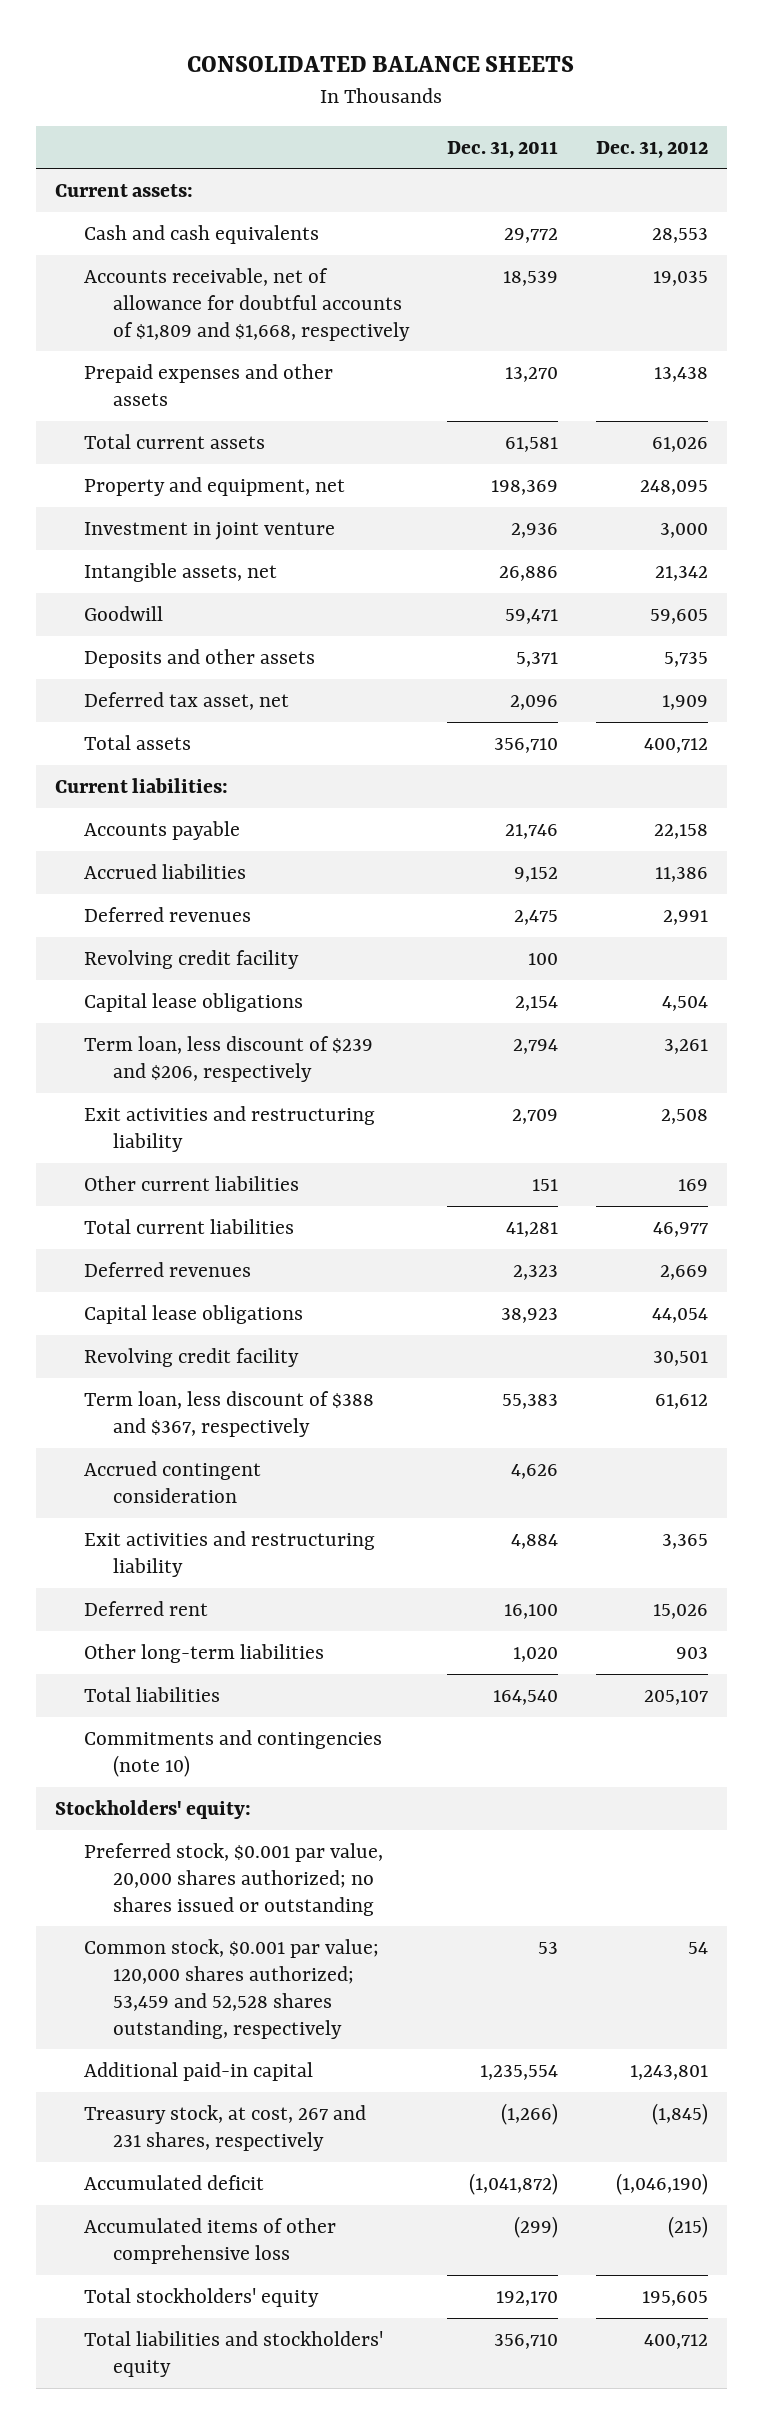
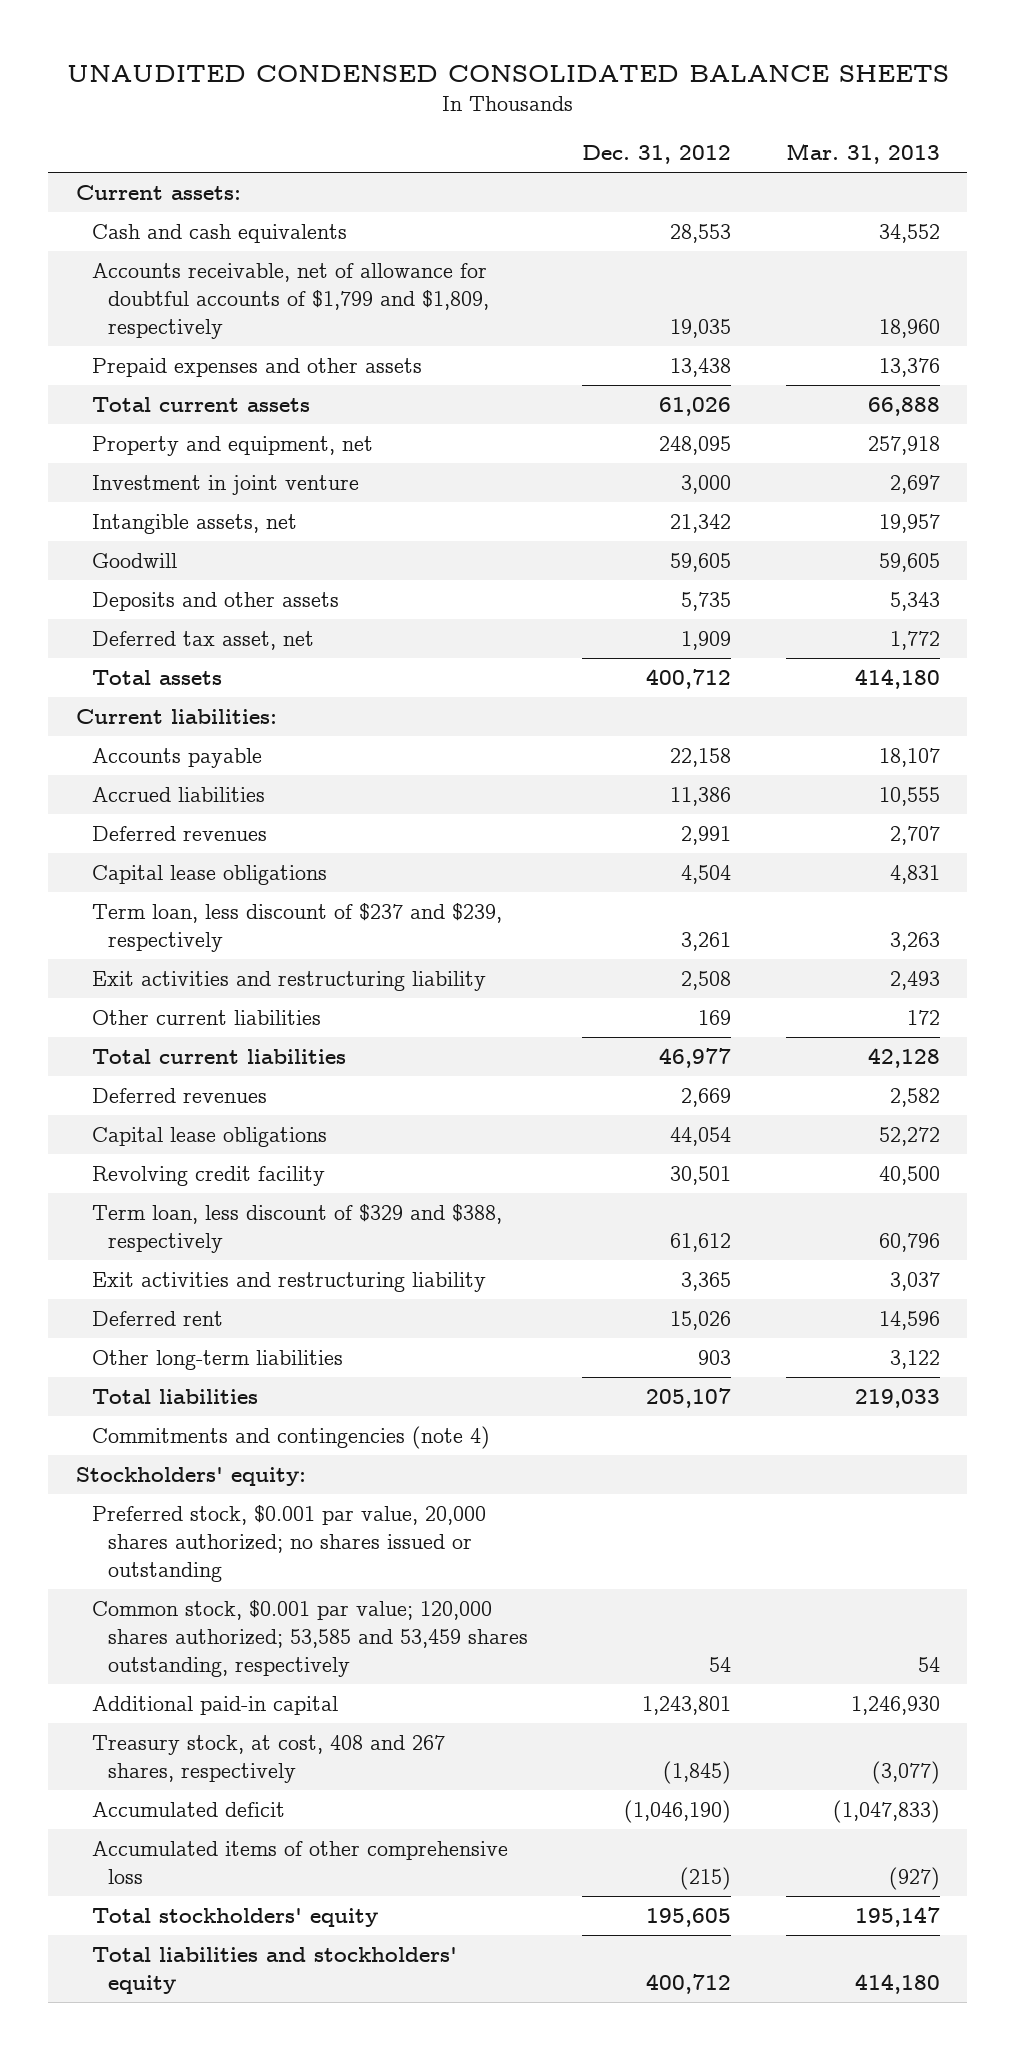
[187,55,575,72] CONSOLIDATED BALANCE SHEETS -> [66,65,949,83] UNAUDITED CONDENSED CONSOLIDATED BALANCE SHEETS
[446,140,558,158] Dec. 31, 2011 -> none
none -> [786,143,941,165] Mar. 31, 2013
[83,267,410,341] Accounts receivable, net of allowance for doubtful accounts of $1,809 and $1,668, respectively -> [91,263,489,339] Accounts receivable, net of allowance for doubtful accounts of $1,799 and $1,809, respectively
[83,949,299,969] Revolving credit facility -> none
[83,1035,373,1082] Term loan, less discount of $239 and $206, respectively -> [91,903,502,952] Term loan, less discount of $237 and $239, respectively
[83,1460,261,1503] Accrued contingent consideration -> none
[83,1390,374,1437] Term loan, less discount of $388 and $367, respectively -> [91,1204,502,1253] Term loan, less discount of $329 and $388, respectively
[83,1729,382,1777] Commitments and contingencies (note 10) -> [91,1426,490,1450] Commitments and contingencies (note 4)
[83,1938,379,2039] Common stock, $0.001 par value; 120,000 shares authorized; 53,459 and 52,528 shares outstanding, respectively -> [91,1600,528,1677] Common stock, $0.001 par value; 120,000 shares authorized; 53,585 and 53,459 shares outstanding, respectively
[83,2104,366,2151] Treasury stock, at cost, 267 and 231 shares, respectively -> [91,1735,445,1783] Treasury stock, at cost, 408 and 267 shares, respectively

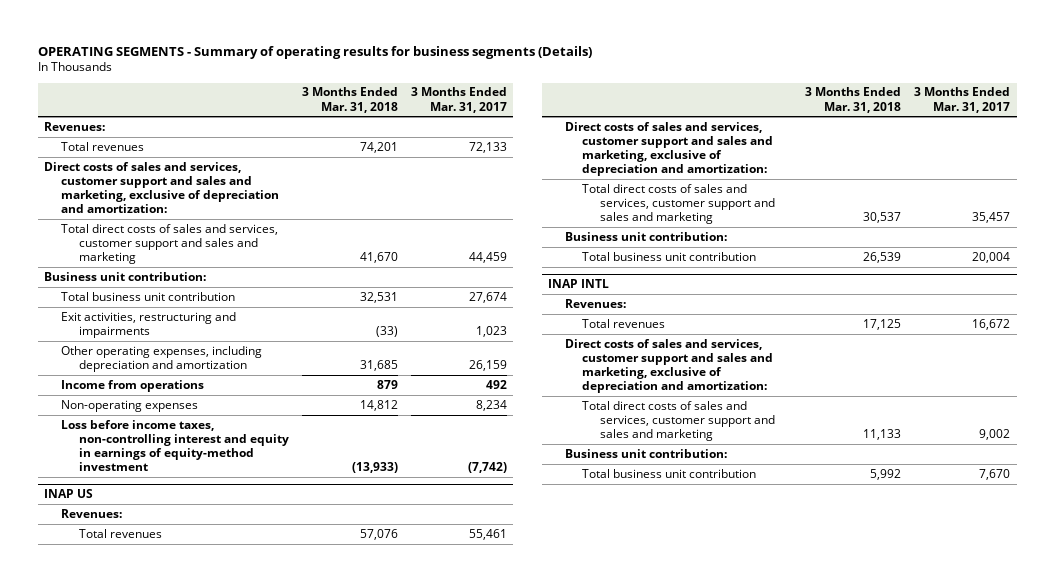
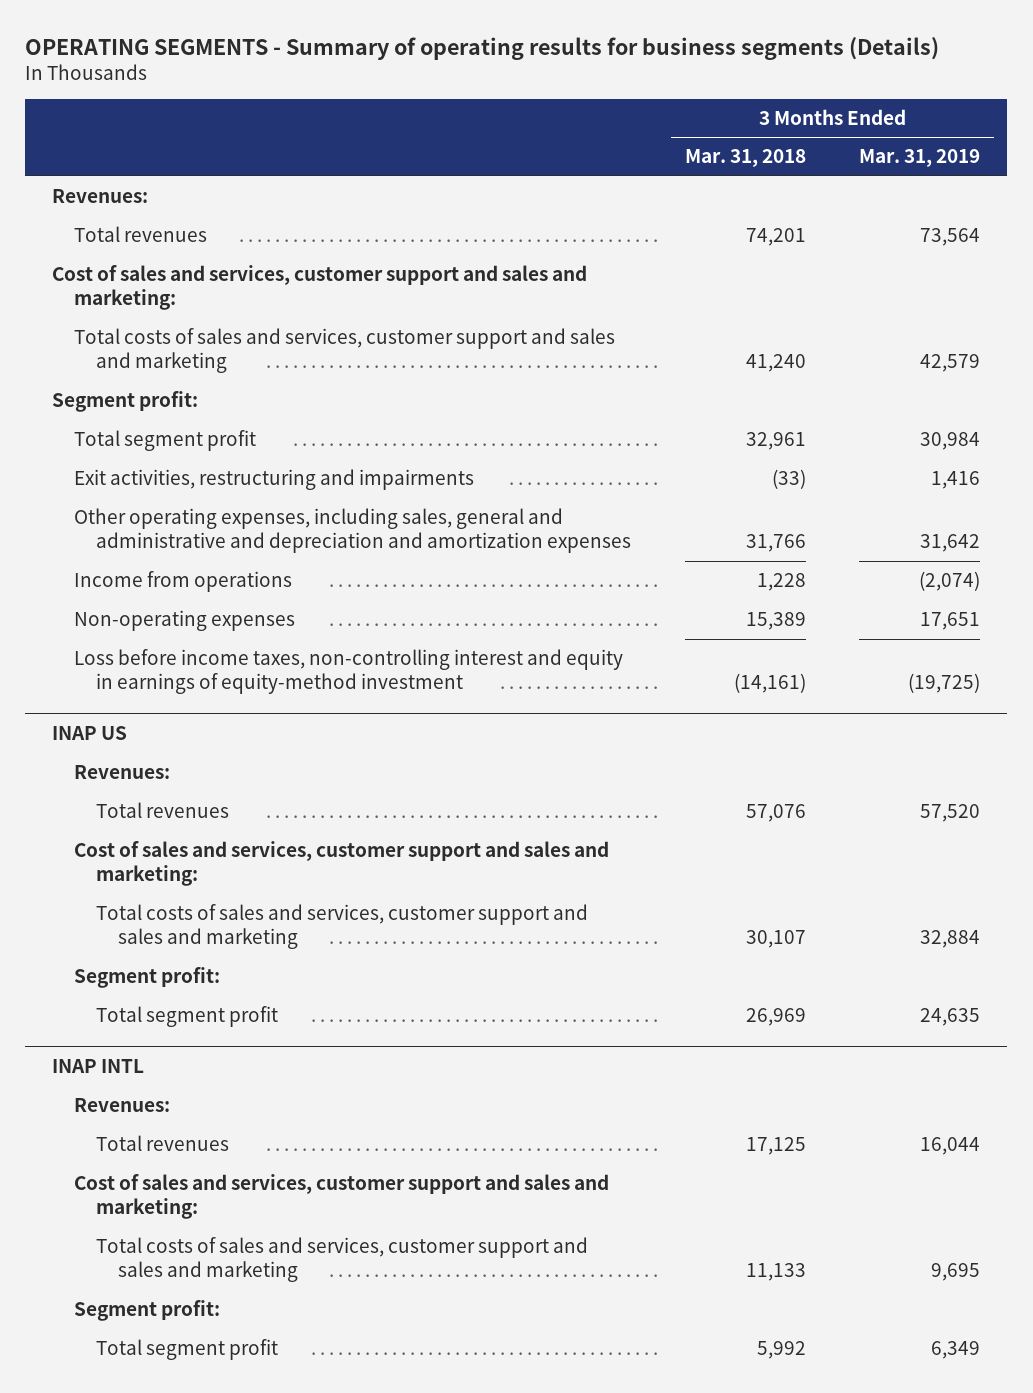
[410,87,507,113] 3 Months Ended Mar. 31, 2017 -> none
none -> [859,149,981,168] Mar. 31, 2019
[61,291,236,301] Total business unit contribution -> none
[44,161,280,214] Direct costs of sales and services, customer support and sales and marketing, exclusive of depreciation and amortization: -> [52,265,588,311] Cost of sales and services, customer support and sales and marketing:
[61,223,279,265] Total direct costs of sales and services, customer support and sales and marketing -> [74,328,616,374] Total costs of sales and services, customer support and sales and marketing
[359,252,398,264] 41,670 -> [745,354,806,373] 41,240
[44,271,207,281] Business unit contribution: -> [52,391,199,413] Segment profit:
none -> [74,430,257,452] Total segment profit
[61,345,263,373] Other operating expenses, including depreciation and amortization -> [74,508,631,554] Other operating expenses, including sales, general and administrative and depreciation and amortization expenses
[359,360,398,372] 31,685 -> [745,534,806,553] 31,766
[376,379,398,389] 879 -> [756,573,806,592] 1,228
[359,399,398,411] 14,812 -> [745,612,806,631] 15,389
[351,462,398,474] (13,933) -> [733,673,806,694] (14,161)
[582,251,757,261] Total business unit contribution -> none
[565,121,774,177] Direct costs of sales and services, customer support and sales and marketing, exclusive of depreciation and amortization: -> [74,841,610,887] Cost of sales and services, customer support and sales and marketing:
[582,183,775,225] Total direct costs of sales and services, customer support and sales and marketing -> [95,904,588,950] Total costs of sales and services, customer support and sales and marketing
[863,212,902,224] 30,537 -> [745,930,806,949] 30,107
[565,231,728,241] Business unit contribution: -> [74,967,221,989] Segment profit:
none -> [95,1006,278,1028] Total segment profit
[565,338,774,394] Direct costs of sales and services, customer support and sales and marketing, exclusive of depreciation and amortization: -> [74,1174,610,1220] Cost of sales and services, customer support and sales and marketing:
[582,400,775,442] Total direct costs of sales and services, customer support and sales and marketing -> [95,1237,588,1283] Total costs of sales and services, customer support and sales and marketing
[565,448,728,458] Business unit contribution: -> [74,1300,221,1322] Segment profit:
[582,468,757,478] Total business unit contribution -> [95,1339,278,1361] Total segment profit

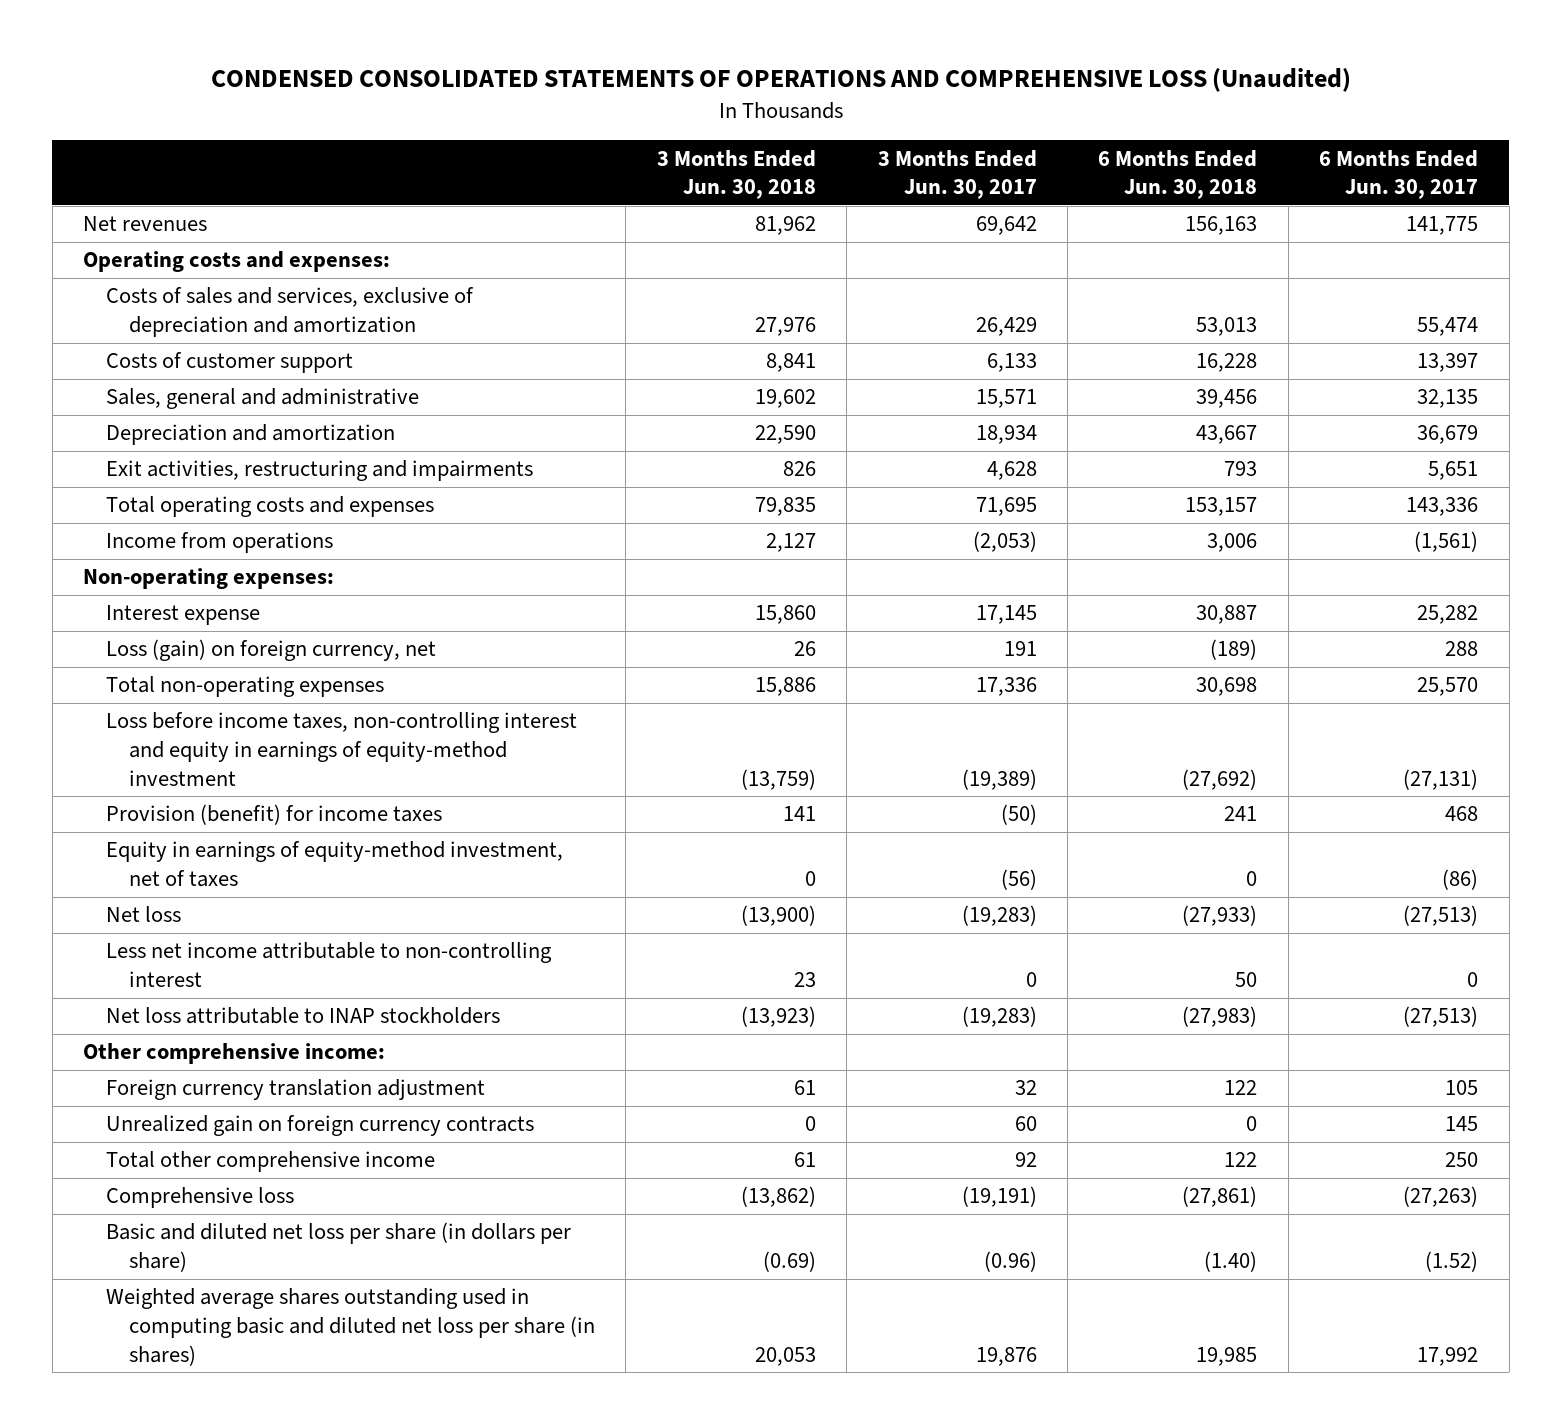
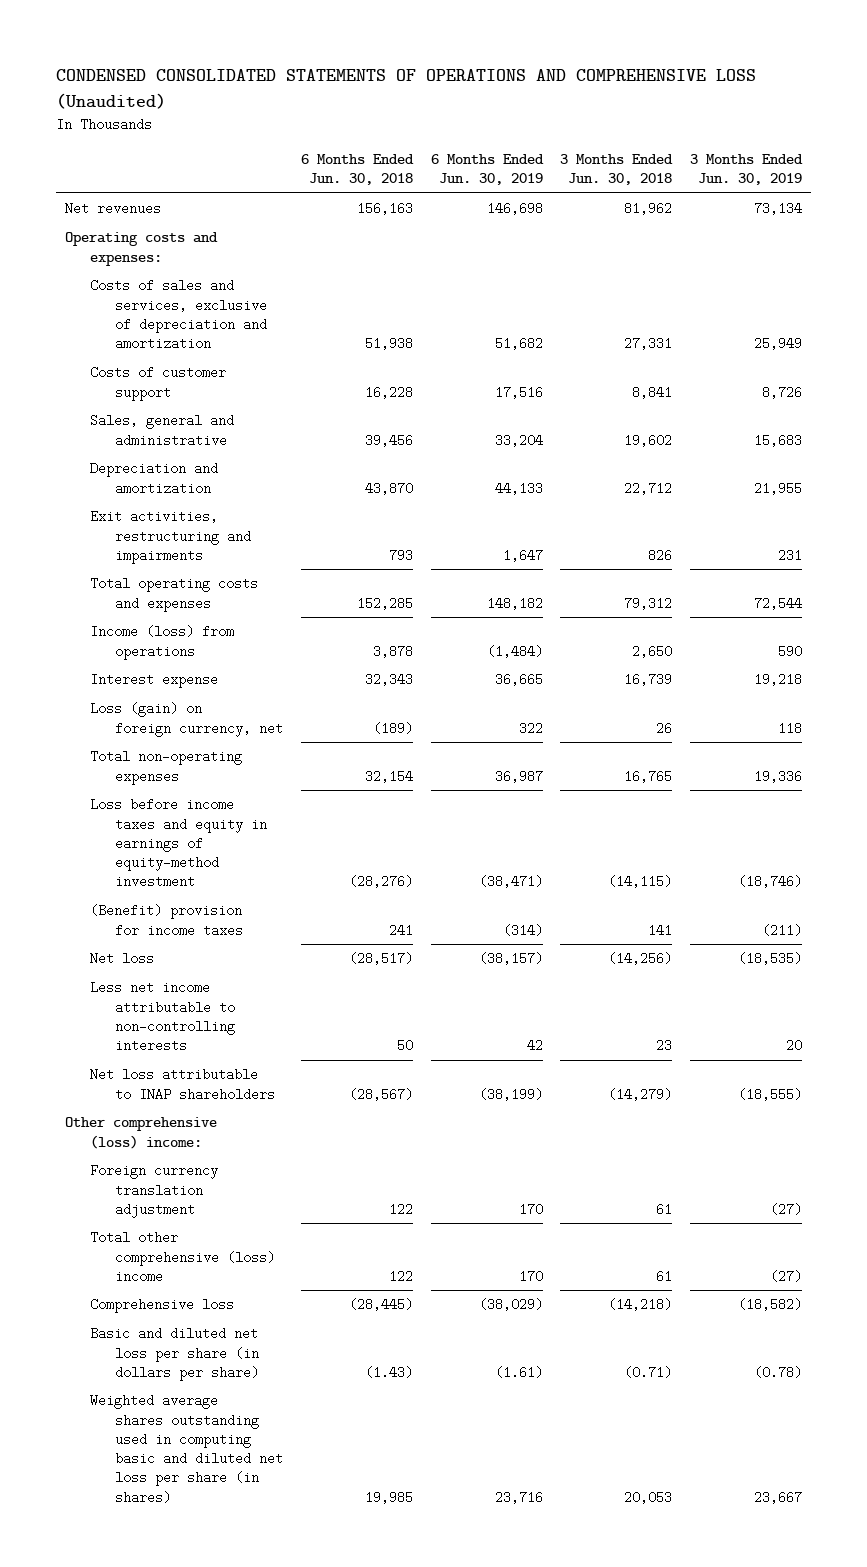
[877,149,1037,200] 3 Months Ended Jun. 30, 2017 -> none
[1319,149,1479,200] 6 Months Ended Jun. 30, 2017 -> none
none -> [430,154,544,186] 6 Months Ended Jun. 30, 2019
none -> [689,154,803,186] 3 Months Ended Jun. 30, 2019
[754,317,816,337] 27,976 -> [624,337,673,351] 27,331
[1196,317,1258,337] 53,013 -> [364,337,413,351] 51,938
[754,425,816,445] 22,590 -> [624,481,673,495] 22,712
[1196,425,1258,445] 43,667 -> [364,481,413,495] 43,870
[83,568,335,590] Non-operating expenses: -> none
[754,497,816,517] 79,835 -> [624,596,673,610] 79,312
[1185,497,1258,517] 153,157 -> [356,596,413,610] 152,285
[106,532,334,554] Income from operations -> [90,625,235,660] Income (loss) from operations
[765,533,816,553] 2,127 -> [632,644,673,658] 2,650
[1207,533,1258,553] 3,006 -> [372,644,413,658] 3,878
[754,605,816,625] 15,860 -> [624,673,673,687] 16,739
[1196,605,1258,625] 30,887 -> [364,673,413,687] 32,343
[106,841,564,888] Equity in earnings of equity-method investment, net of taxes -> none
[754,677,816,697] 15,886 -> [624,769,673,783] 16,765
[1196,677,1258,697] 30,698 -> [364,769,413,783] 32,154
[106,712,578,786] Loss before income taxes, non-controlling interest and equity in earnings of equity-method investment -> [90,798,268,889] Loss before income taxes and equity in earnings of equity-method investment
[740,768,816,790] (13,759) -> [608,875,673,889] (14,115)
[1182,768,1258,790] (27,692) -> [348,875,413,889] (28,276)
[106,804,443,826] Provision (benefit) for income taxes -> [90,904,244,937] (Benefit) provision for income taxes
[740,905,816,927] (13,900) -> [608,952,673,966] (14,256)
[1182,905,1258,927] (27,933) -> [348,952,413,966] (28,517)
[106,942,553,988] Less net income attributable to non-controlling interest -> [90,981,236,1053] Less net income attributable to non-controlling interests
[106,1007,501,1025] Net loss attributable to INAP stockholders -> [90,1068,276,1101] Net loss attributable to INAP shareholders
[740,1006,816,1028] (13,923) -> [608,1087,673,1101] (14,279)
[1182,1006,1258,1028] (27,983) -> [348,1087,413,1101] (28,567)
[83,1043,386,1065] Other comprehensive income: -> [65,1117,218,1149] Other comprehensive (loss) income:
[106,1115,535,1137] Unrealized gain on foreign currency contracts -> none
[106,1151,436,1173] Total other comprehensive income -> [90,1231,276,1283] Total other comprehensive (loss) income
[740,1186,816,1208] (13,862) -> [608,1298,673,1312] (14,218)
[1182,1186,1258,1208] (27,861) -> [348,1298,413,1312] (28,445)
[762,1251,816,1273] (0.69) -> [624,1365,673,1379] (0.71)
[1204,1251,1258,1273] (1.40) -> [364,1365,413,1379] (1.43)

